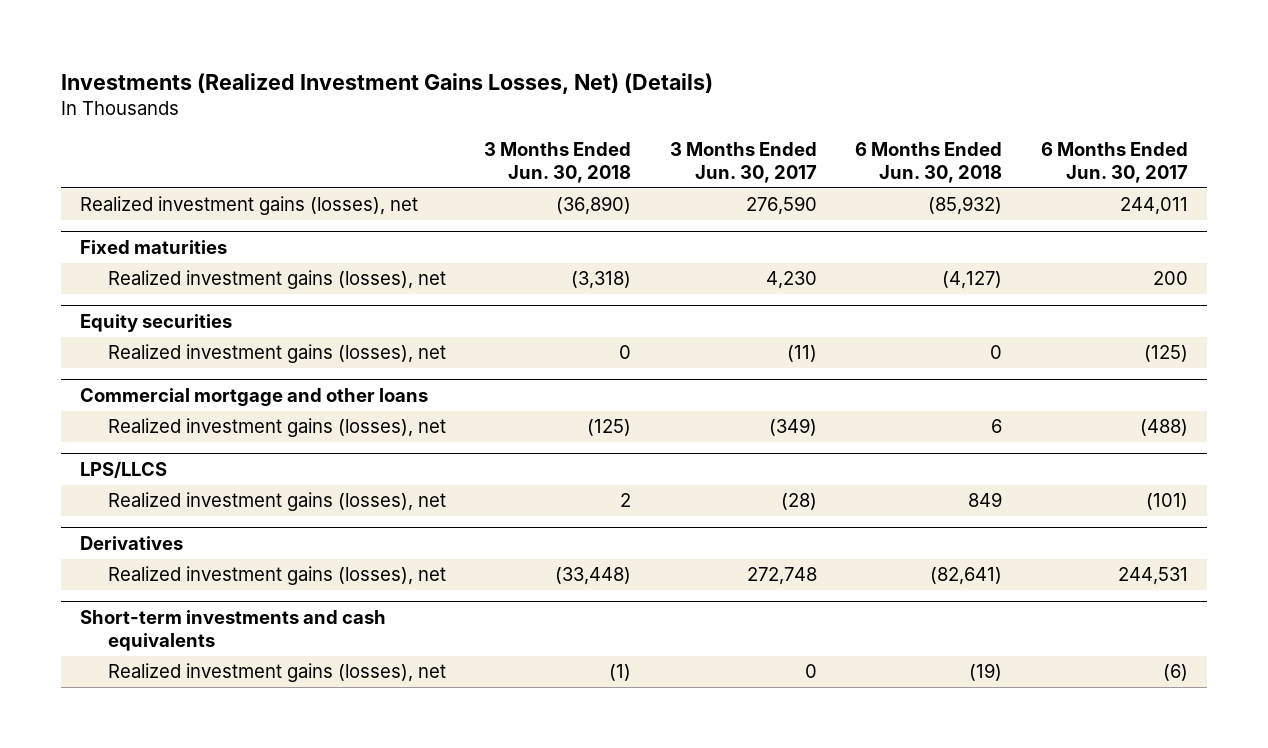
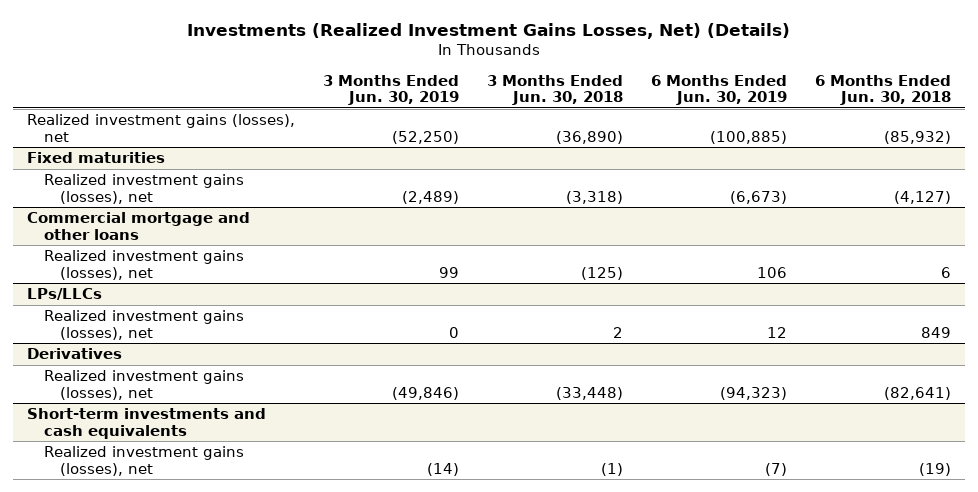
[669,141,817,183] 3 Months Ended Jun. 30, 2017 -> none
[1041,141,1189,183] 6 Months Ended Jun. 30, 2017 -> none
none -> [322,74,459,106] 3 Months Ended Jun. 30, 2019
none -> [650,74,787,106] 6 Months Ended Jun. 30, 2019
[80,313,233,332] Equity securities -> none
[107,344,446,364] Realized investment gains (losses), net -> none
[80,460,168,478] LPS/LLCS -> [26,288,102,301] LPs/LLCs

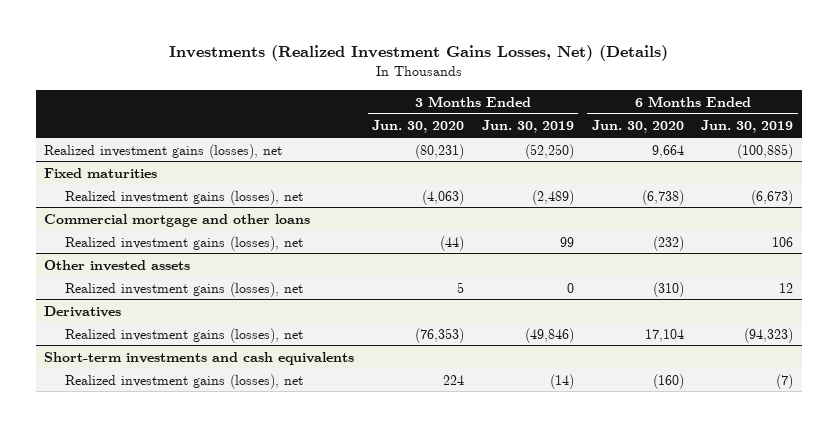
[486,74,623,106] 3 Months Ended Jun. 30, 2018 -> none
[814,74,951,106] 6 Months Ended Jun. 30, 2018 -> none
none -> [372,120,465,134] Jun. 30, 2020
none -> [591,120,684,134] Jun. 30, 2020
[26,288,102,301] LPs/LLCs -> [44,259,191,271] Other invested assets

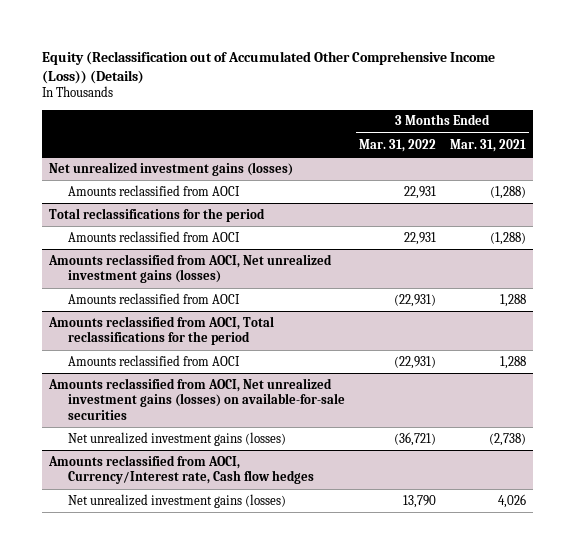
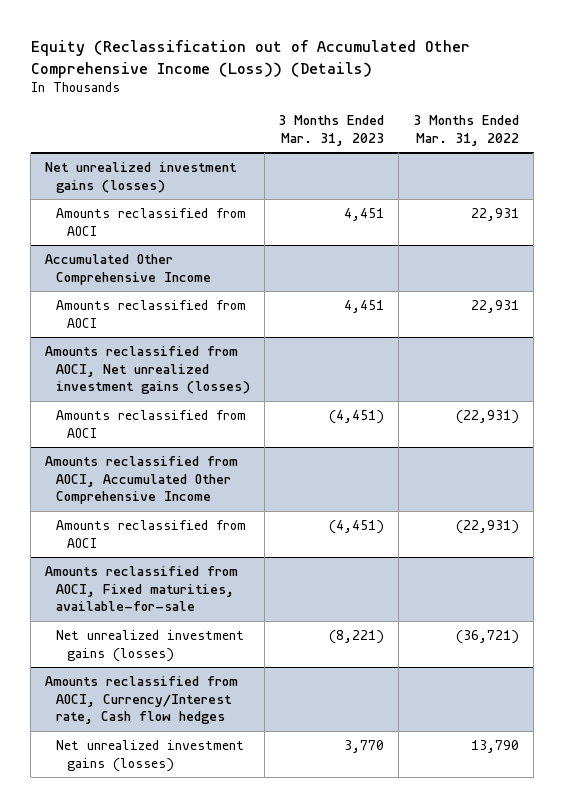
[449,138,526,152] Mar. 31, 2021 -> none
none -> [278,115,385,146] 3 Months Ended Mar. 31, 2023
[49,207,266,222] Total reclassifications for the period -> [45,253,211,285] Accumulated Other Comprehensive Income
[48,315,275,346] Amounts reclassified from AOCI, Total reclassifications for the period -> none
none -> [45,455,239,505] Amounts reclassified from AOCI, Accumulated Other Comprehensive Income
[48,377,346,420] Amounts reclassified from AOCI, Net unrealized investment gains (losses) on available-for-sale securities -> none
none -> [45,565,239,612] Amounts reclassified from AOCI, Fixed maturities, available-for-sale

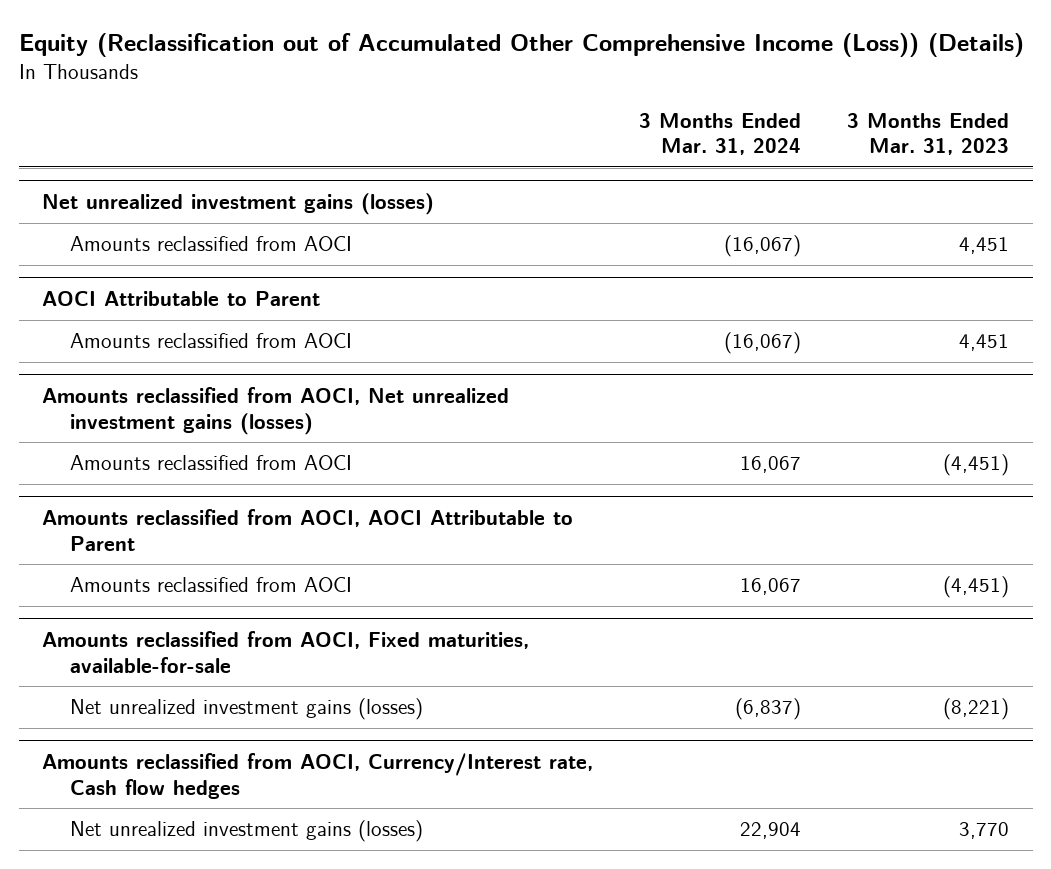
[413,115,520,146] 3 Months Ended Mar. 31, 2022 -> none
none -> [639,112,802,156] 3 Months Ended Mar. 31, 2024
[45,253,211,285] Accumulated Other Comprehensive Income -> [41,290,320,306] AOCI Attributable to Parent
[45,455,239,505] Amounts reclassified from AOCI, Accumulated Other Comprehensive Income -> none
none -> [41,508,573,551] Amounts reclassified from AOCI, AOCI Attributable to Parent

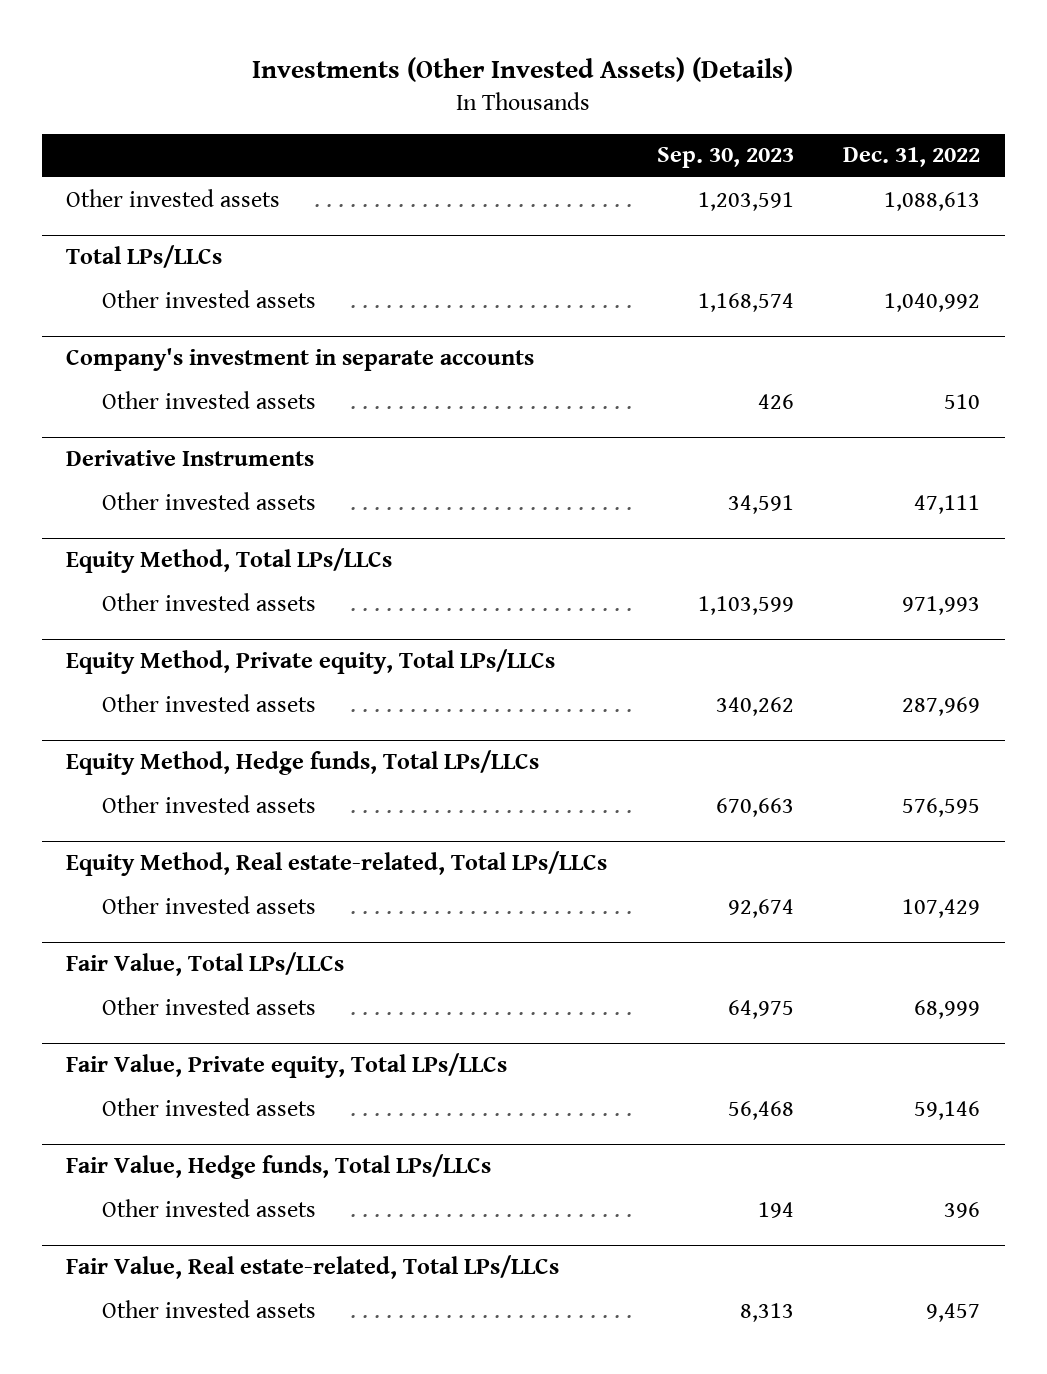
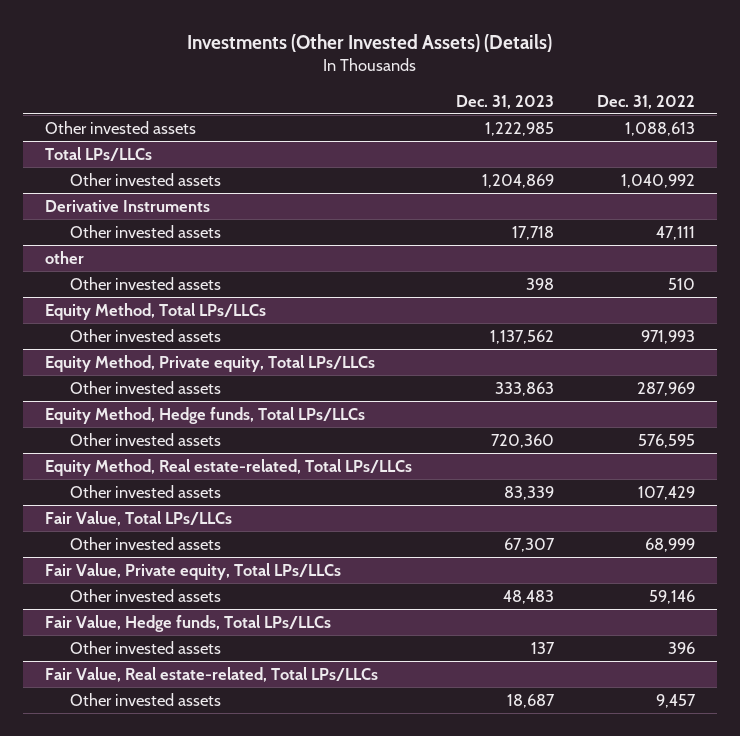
[656,147,794,169] Sep. 30, 2023 -> none
none -> [455,94,554,109] Dec. 31, 2023
[66,348,535,372] Company's investment in separate accounts -> none
[102,390,317,409] Other invested assets -> none
none -> [44,250,84,264] other
none -> [70,276,222,290] Other invested assets

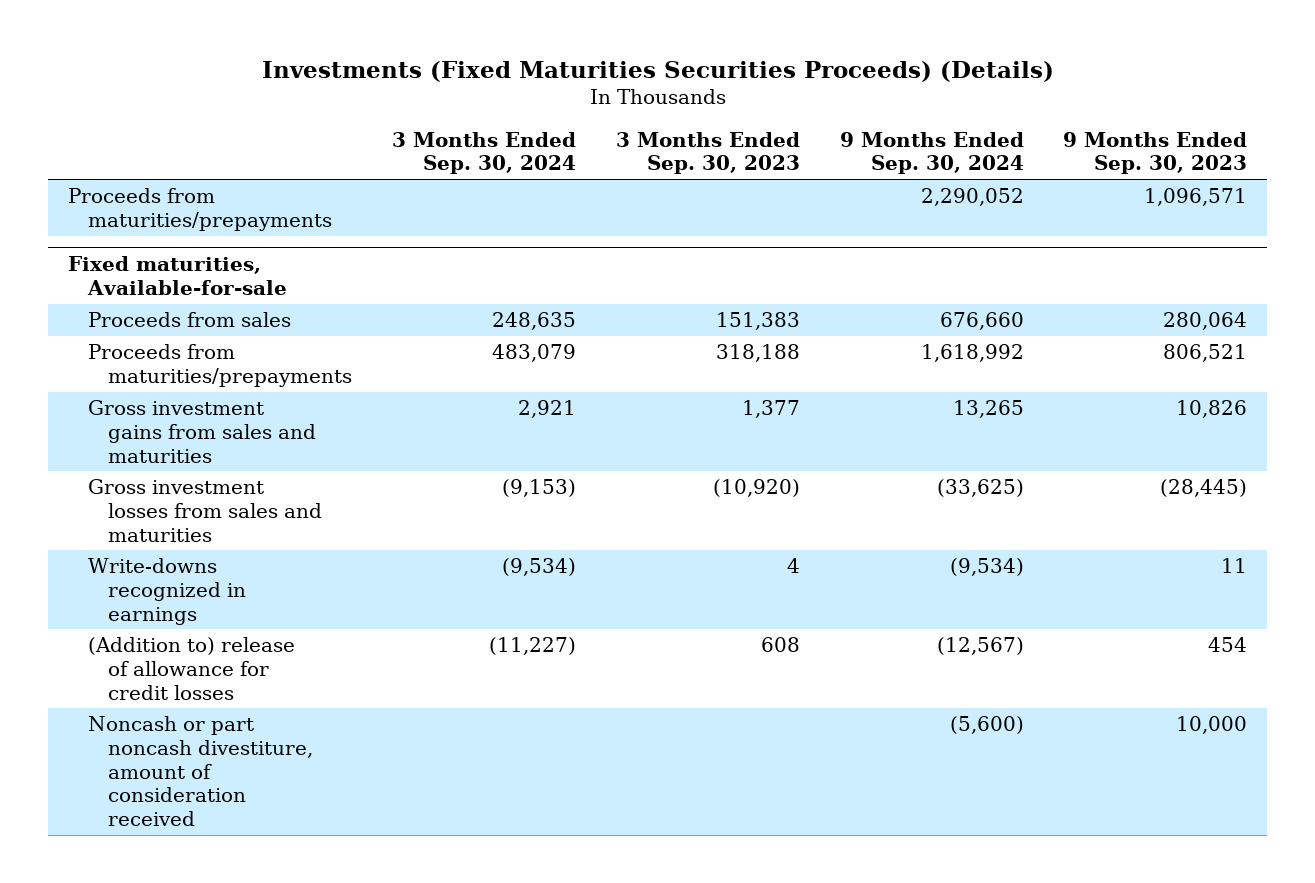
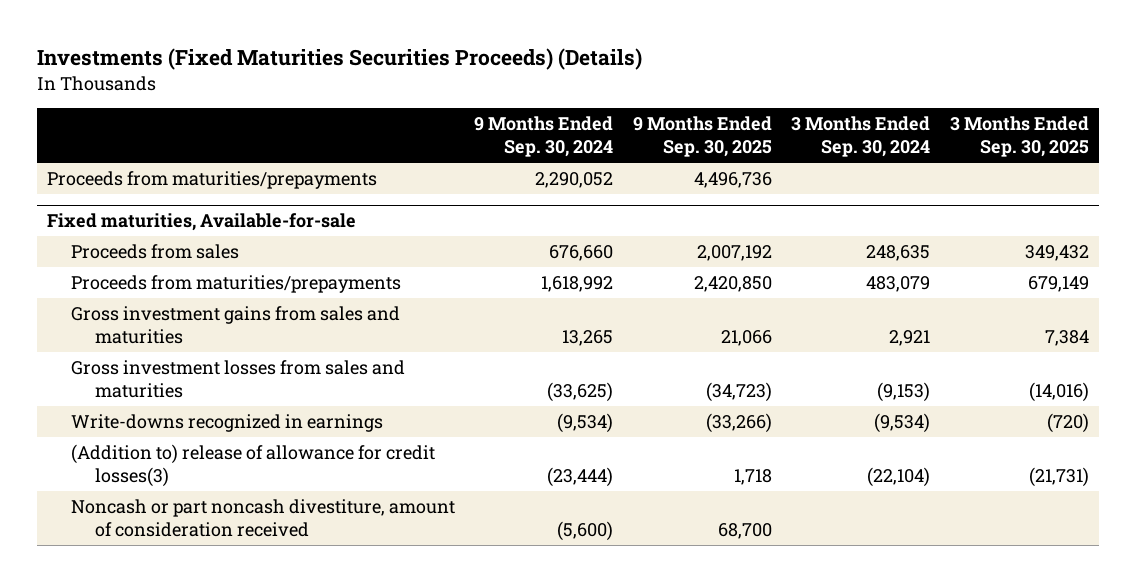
[615,131,800,175] 3 Months Ended Sep. 30, 2023 -> none
[1063,131,1248,175] 9 Months Ended Sep. 30, 2023 -> none
none -> [632,116,772,158] 9 Months Ended Sep. 30, 2025
none -> [949,116,1089,158] 3 Months Ended Sep. 30, 2025
[88,637,296,700] (Addition to) release of allowance for credit losses -> [70,443,435,487] (Addition to) release of allowance for credit losses(3)
[489,637,577,656] (11,227) -> [867,466,931,487] (22,104)
[936,637,1024,656] (12,567) -> [547,466,614,487] (23,444)

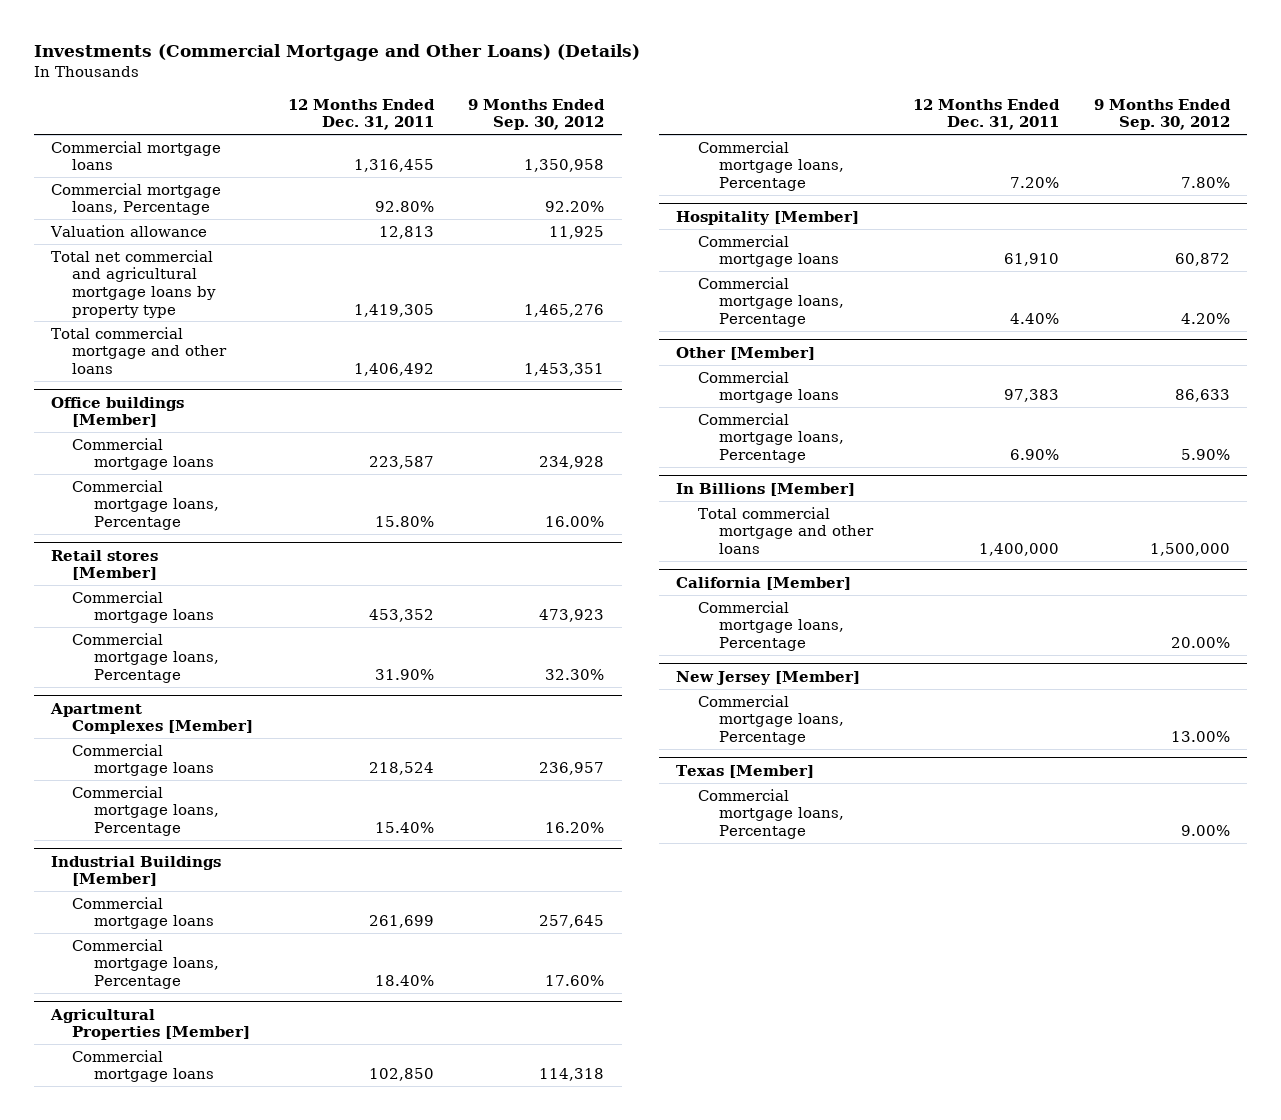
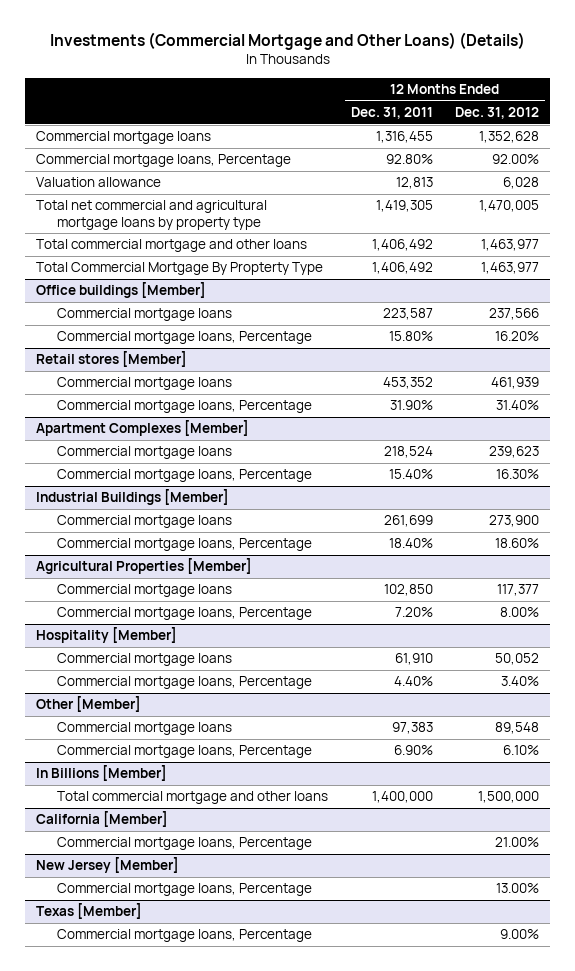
[468,98,606,131] 9 Months Ended Sep. 30, 2012 -> none
none -> [455,107,540,120] Dec. 31, 2012
none -> [36,262,324,276] Total Commercial Mortgage By Propterty Type

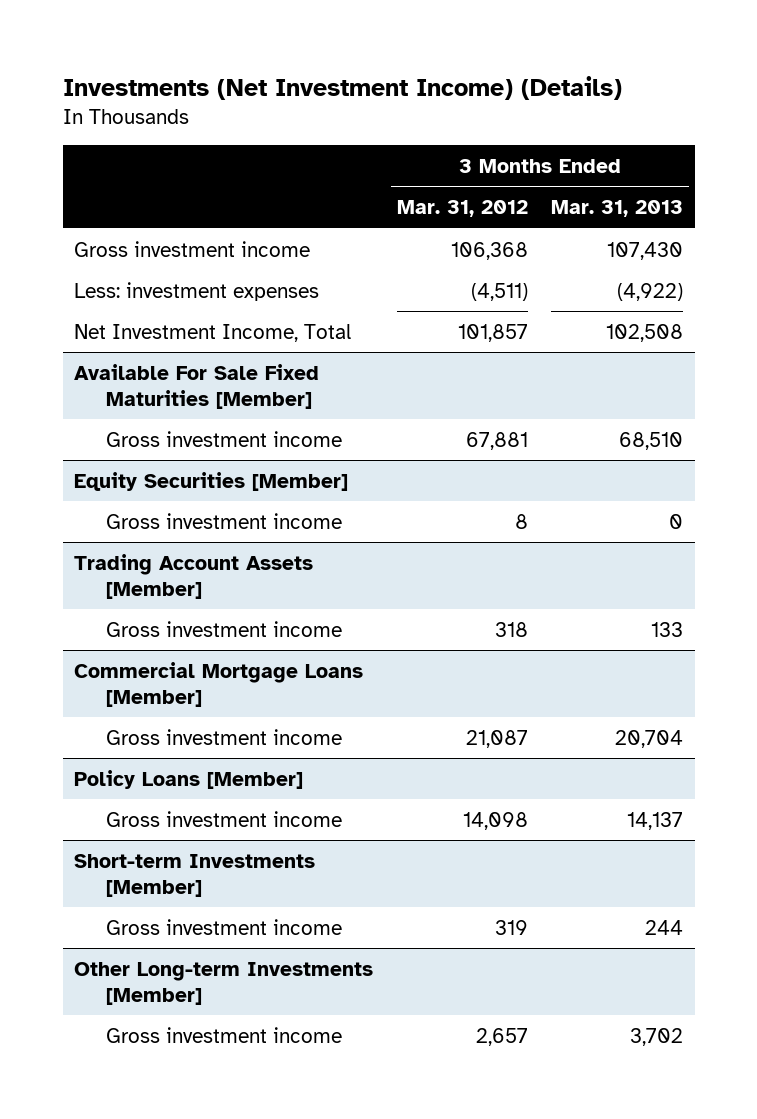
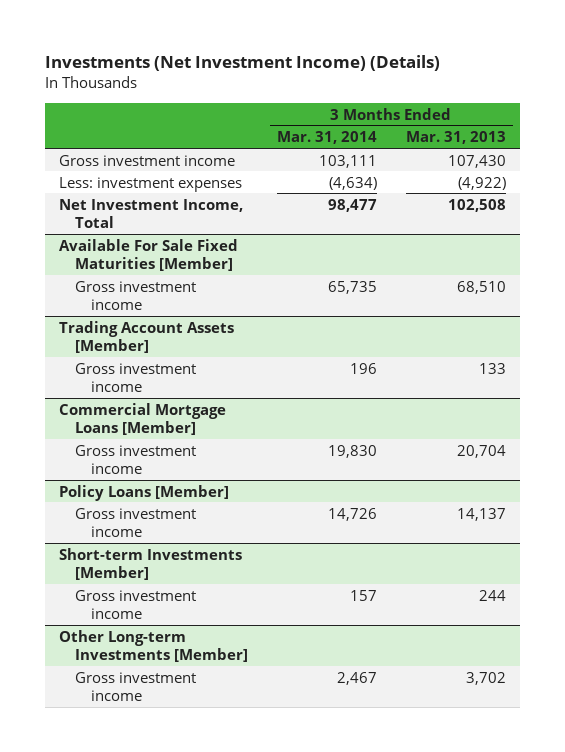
[396,200,528,218] Mar. 31, 2012 -> none
none -> [276,131,377,145] Mar. 31, 2014
[74,471,349,491] Equity Securities [Member] -> none
[106,512,343,529] Gross investment income -> none

